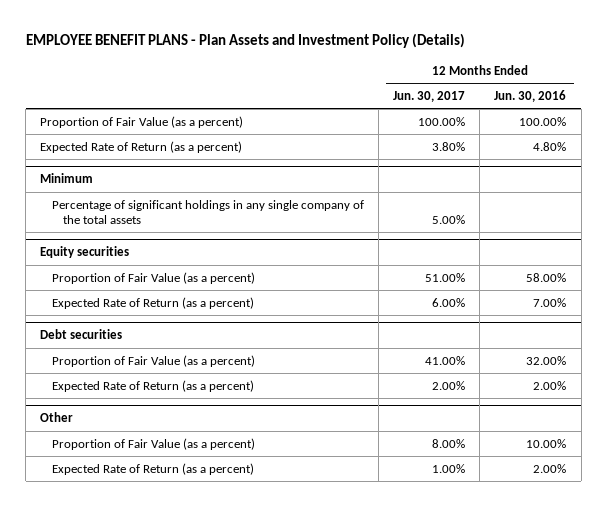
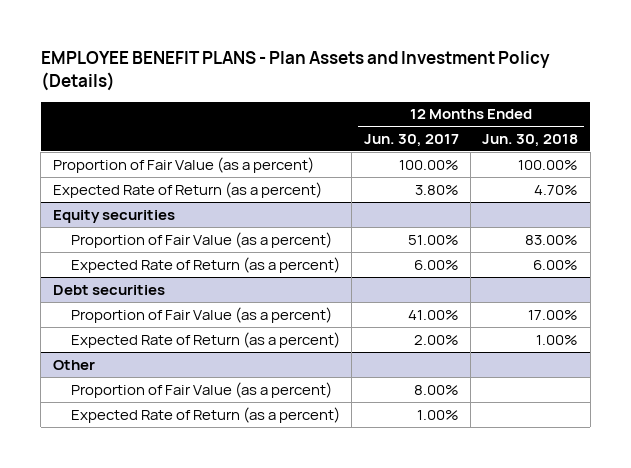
[494,89,567,102] Jun. 30, 2016 -> none
none -> [482,133,579,147] Jun. 30, 2018
[40,173,94,184] Minimum -> none
[51,199,364,224] Percentage of significant holdings in any single company of the total assets -> none

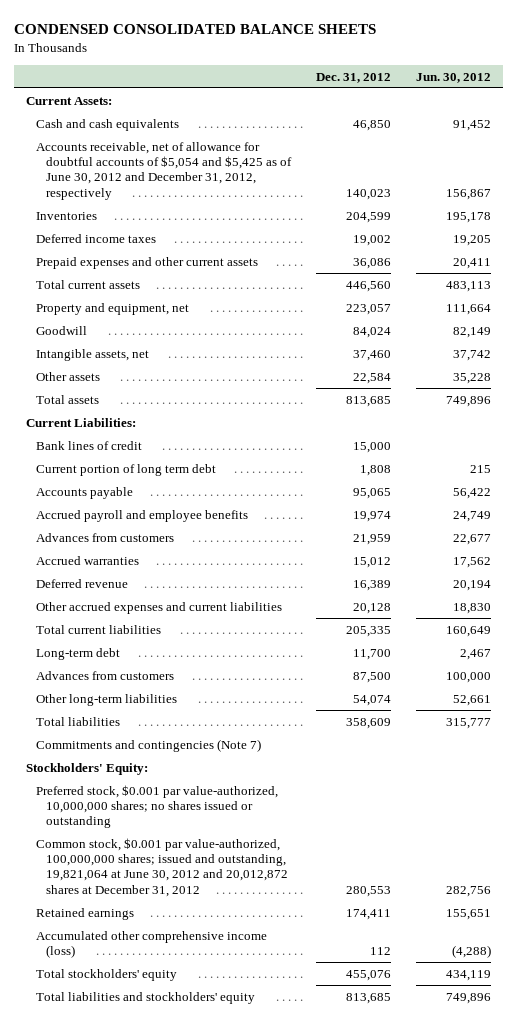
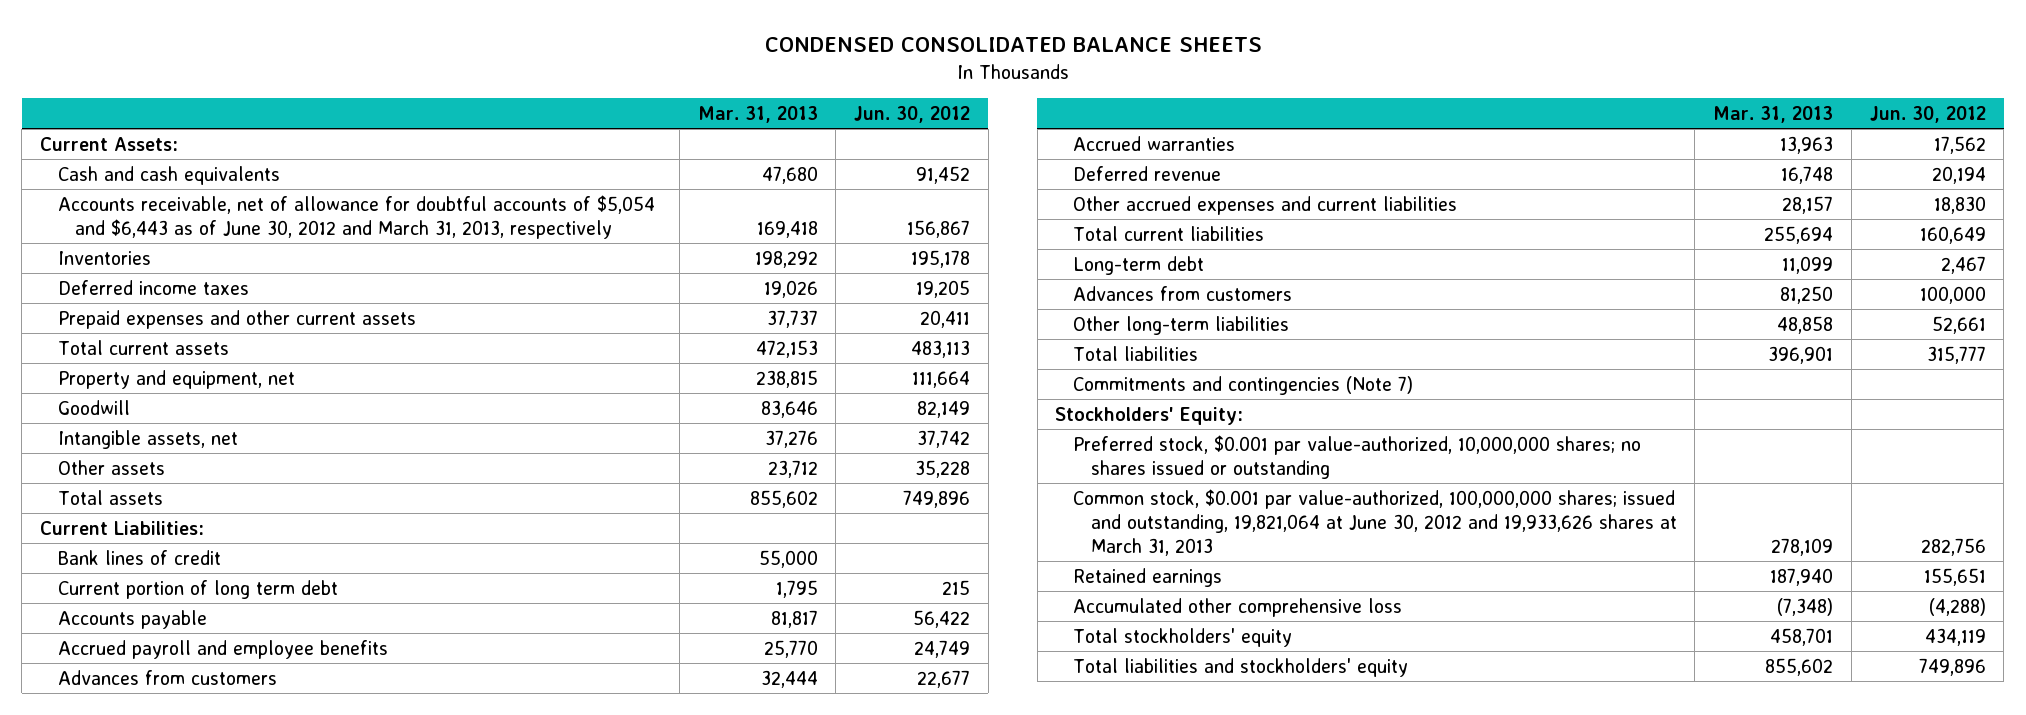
[315,72,391,83] Dec. 31, 2012 -> none
none -> [697,105,818,123] Mar. 31, 2013
[36,141,292,200] Accounts receivable, net of allowance for doubtful accounts of $5,054 and $5,425 as of June 30, 2012 and December 31, 2012, respectively -> [57,194,655,239] Accounts receivable, net of allowance for doubtful accounts of $5,054 and $6,443 as of June 30, 2012 and March 31, 2013, respectively
[36,837,288,897] Common stock, $0.001 par value-authorized, 100,000,000 shares; issued and outstanding, 19,821,064 at June 30, 2012 and 20,012,872 shares at December 31, 2012 -> [1073,488,1677,556] Common stock, $0.001 par value-authorized, 100,000,000 shares; issued and outstanding, 19,821,064 at June 30, 2012 and 19,933,626 shares at March 31, 2013
[36,930,268,958] Accumulated other comprehensive income (loss) -> [1073,597,1403,617] Accumulated other comprehensive loss

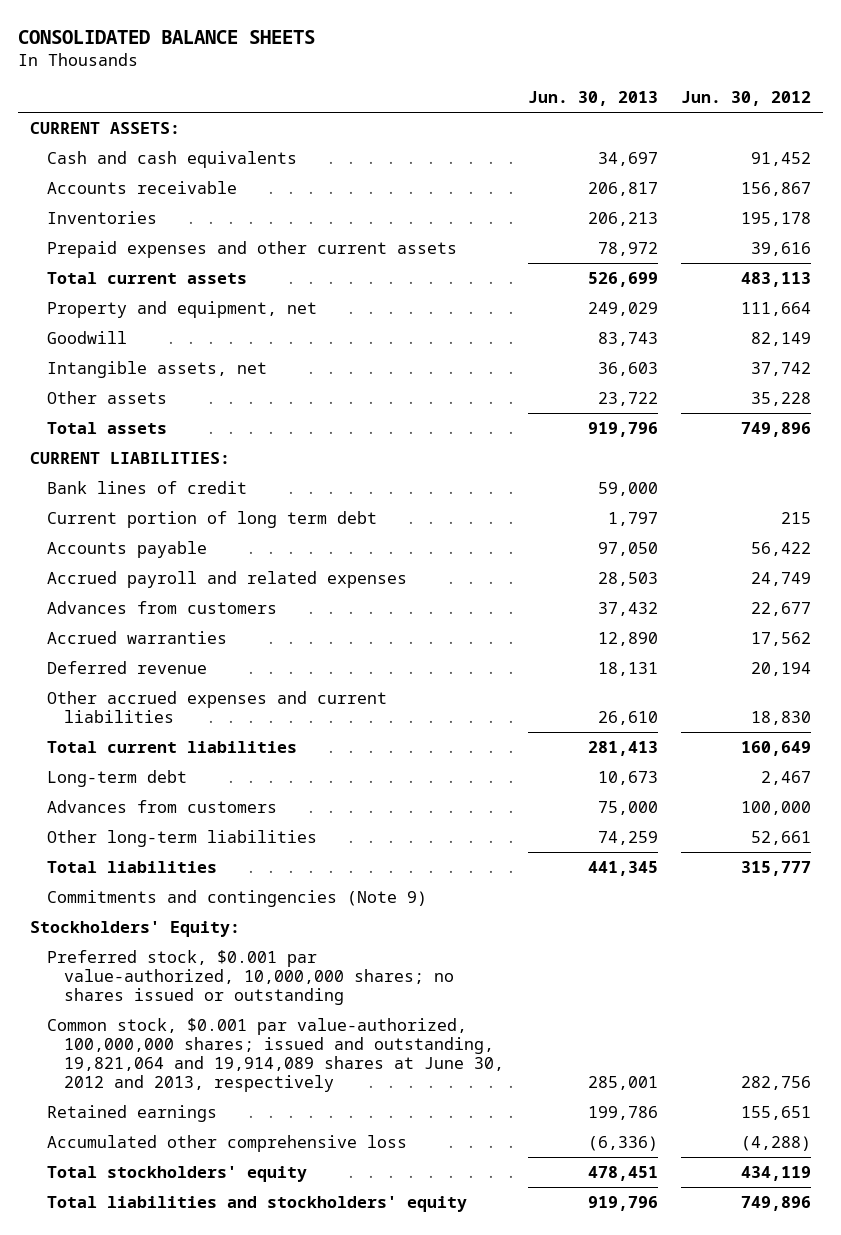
[764,37,1262,53] CONDENSED CONSOLIDATED BALANCE SHEETS -> [18,29,316,44] CONSOLIDATED BALANCE SHEETS
[697,105,818,123] Mar. 31, 2013 -> none
none -> [527,91,658,107] Jun. 30, 2013
[40,136,179,151] Current Assets: -> [30,121,181,134] CURRENT ASSETS:
[57,194,655,239] Accounts receivable, net of allowance for doubtful accounts of $5,054 and $6,443 as of June 30, 2012 and March 31, 2013, respectively -> [47,180,238,194] Accounts receivable
[57,279,249,295] Deferred income taxes -> none
[920,309,971,328] 20,411 -> [750,241,811,256] 39,616
[40,520,205,535] Current Liabilities: -> [30,451,231,464] CURRENT LIABILITIES:
[57,639,388,659] Accrued payroll and employee benefits -> [47,570,408,588] Accrued payroll and related expenses
[1073,375,1414,395] Commitments and contingencies (Note 7) -> [47,889,428,907] Commitments and contingencies (Note 9)
[1073,488,1677,556] Common stock, $0.001 par value-authorized, 100,000,000 shares; issued and outstanding, 19,821,064 at June 30, 2012 and 19,933,626 shares at March 31, 2013 -> [47,1017,505,1093] Common stock, $0.001 par value-authorized, 100,000,000 shares; issued and outstanding, 19,821,064 and 19,914,089 shares at June 30, 2012 and 2013, respectively

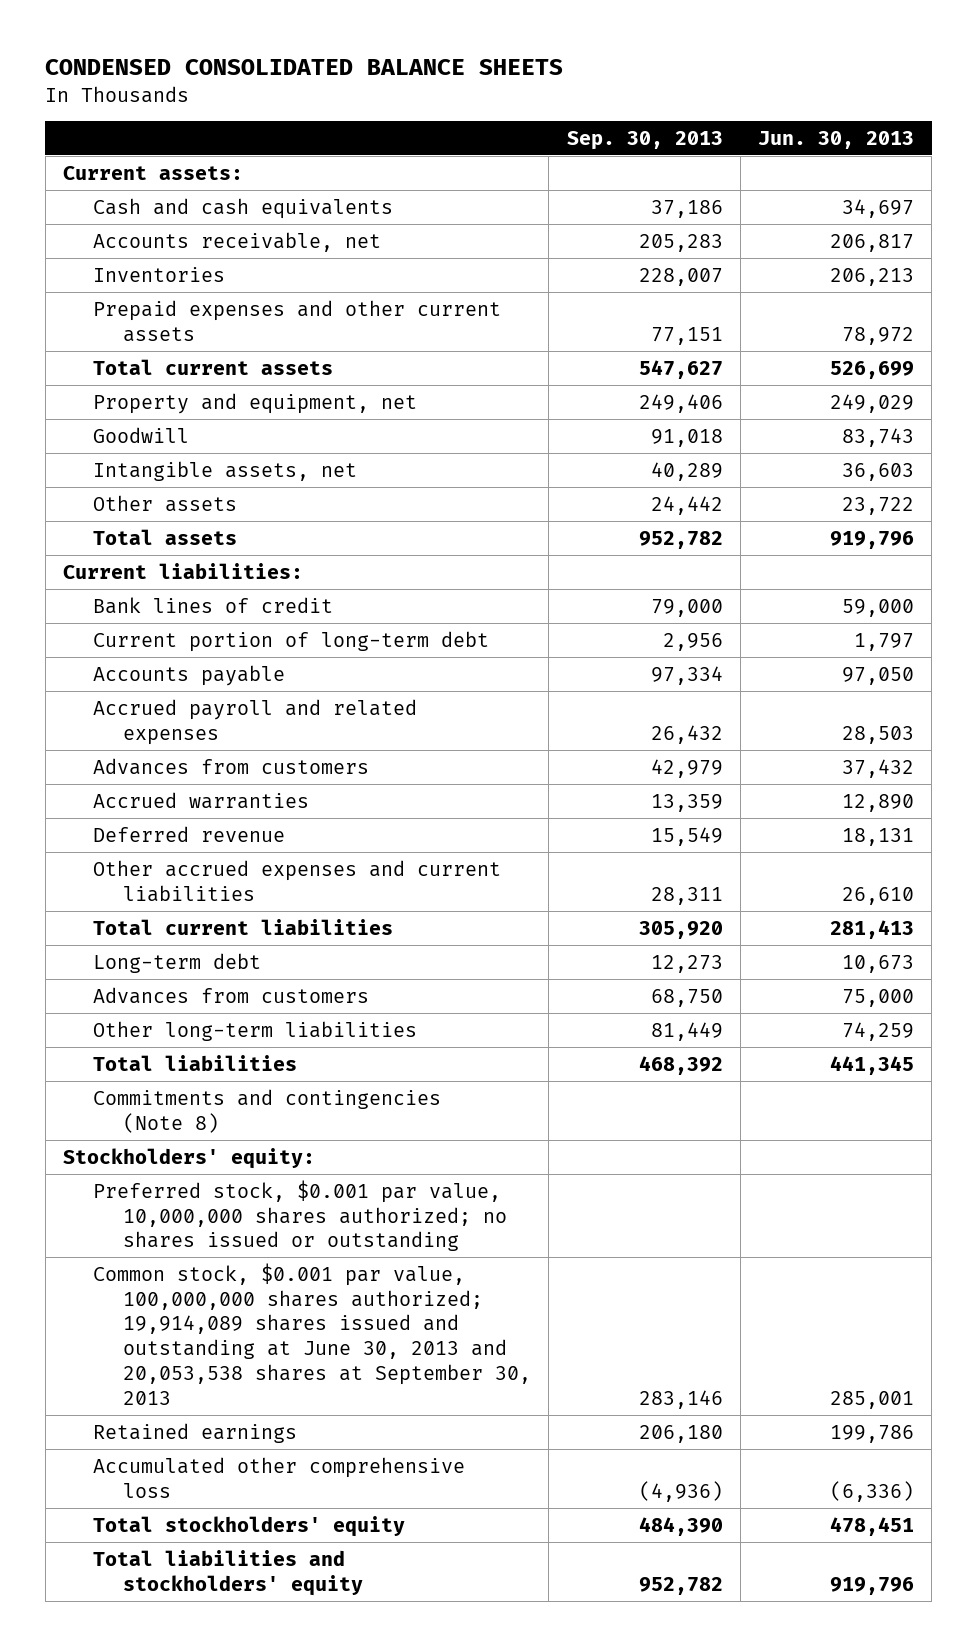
[18,29,316,44] CONSOLIDATED BALANCE SHEETS -> [45,59,564,76] CONDENSED CONSOLIDATED BALANCE SHEETS
[680,91,811,107] Jun. 30, 2012 -> none
none -> [566,130,723,150] Sep. 30, 2013
[30,121,181,134] CURRENT ASSETS: -> [62,165,243,180] Current assets:
[47,180,238,194] Accounts receivable -> [92,231,381,252] Accounts receivable, net
[30,451,231,464] CURRENT LIABILITIES: -> [62,562,303,579] Current liabilities:
[47,510,378,528] Current portion of long term debt -> [92,630,489,652] Current portion of long-term debt
[47,889,428,907] Commitments and contingencies (Note 9) -> [92,1088,441,1133] Commitments and contingencies (Note 8)
[30,920,241,937] Stockholders' Equity: -> [62,1147,315,1169] Stockholders' equity:
[47,949,455,1005] Preferred stock, $0.001 par value-authorized, 10,000,000 shares; no shares issued or outstanding -> [92,1179,508,1252] Preferred stock, $0.001 par value, 10,000,000 shares authorized; no shares issued or outstanding
[47,1017,505,1093] Common stock, $0.001 par value-authorized, 100,000,000 shares; issued and outstanding, 19,821,064 and 19,914,089 shares at June 30, 2012 and 2013, respectively -> [92,1262,532,1405] Common stock, $0.001 par value, 100,000,000 shares authorized; 19,914,089 shares issued and outstanding at June 30, 2013 and 20,053,538 shares at September 30, 2013

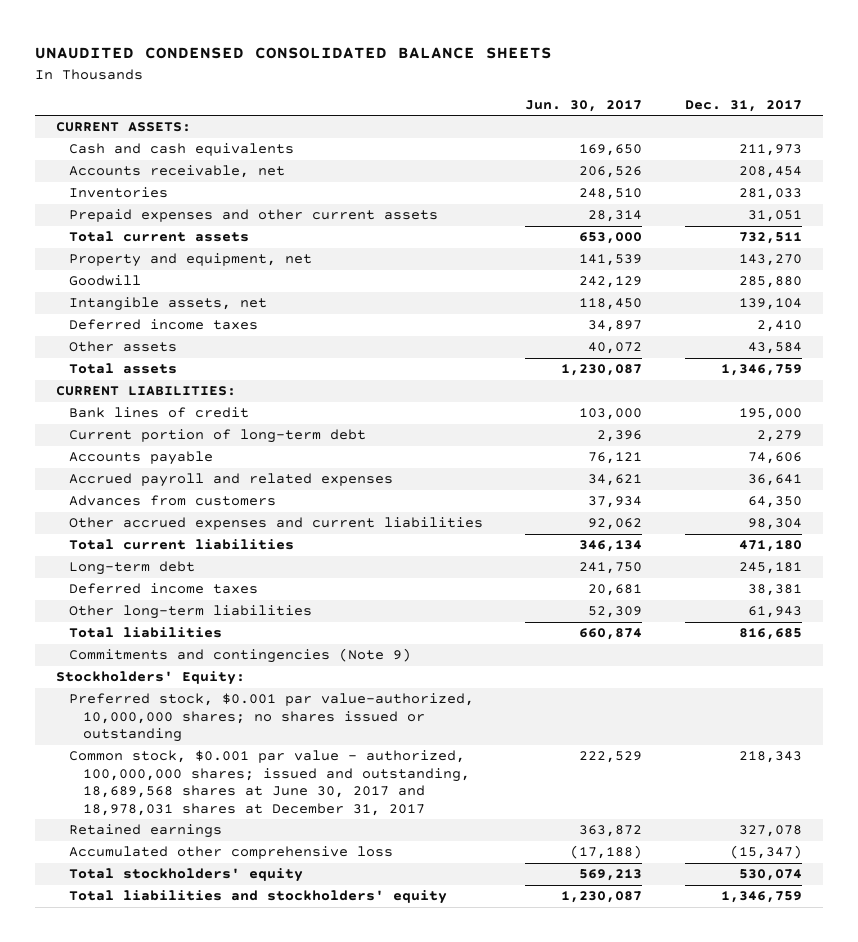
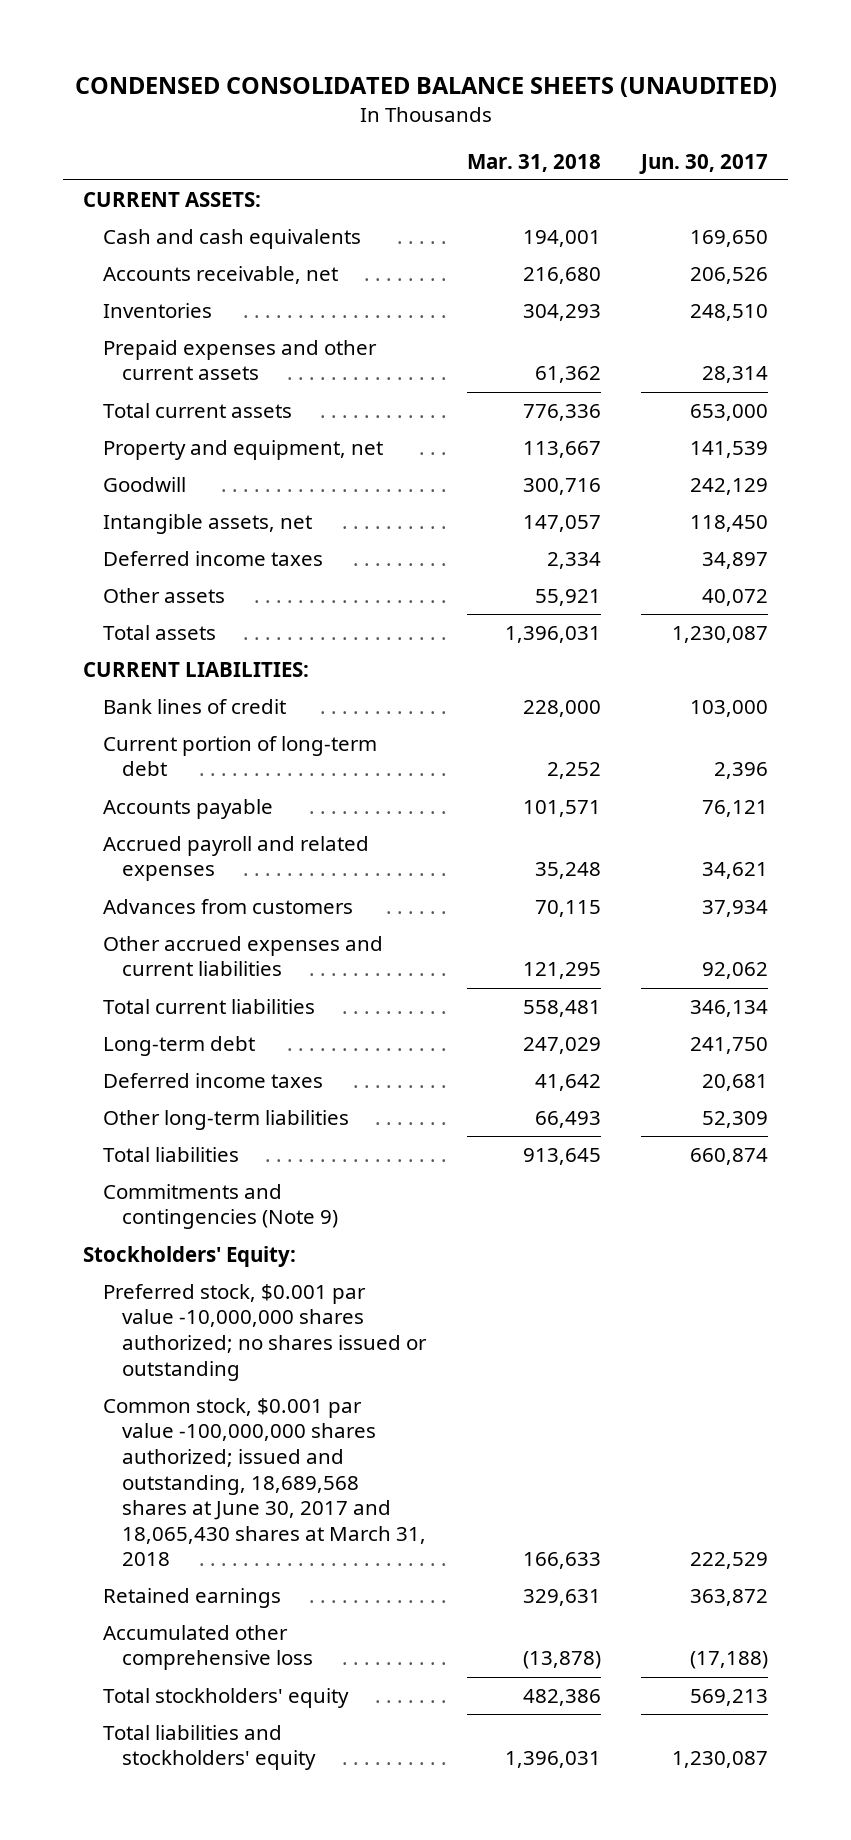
[35,47,553,60] UNAUDITED CONDENSED CONSOLIDATED BALANCE SHEETS -> [74,77,777,98] CONDENSED CONSOLIDATED BALANCE SHEETS (UNAUDITED)
[684,100,802,113] Dec. 31, 2017 -> none
none -> [466,153,601,172] Mar. 31, 2018
[69,693,475,743] Preferred stock, $0.001 par value-authorized, 10,000,000 shares; no shares issued or outstanding -> [102,1283,428,1381] Preferred stock, $0.001 par value -10,000,000 shares authorized; no shares issued or outstanding
[69,750,470,817] Common stock, $0.001 par value - authorized, 100,000,000 shares; issued and outstanding, 18,689,568 shares at June 30, 2017 and 18,978,031 shares at December 31, 2017 -> [102,1397,427,1567] Common stock, $0.001 par value -100,000,000 shares authorized; issued and outstanding, 18,689,568 shares at June 30, 2017 and 18,065,430 shares at March 31, 2018

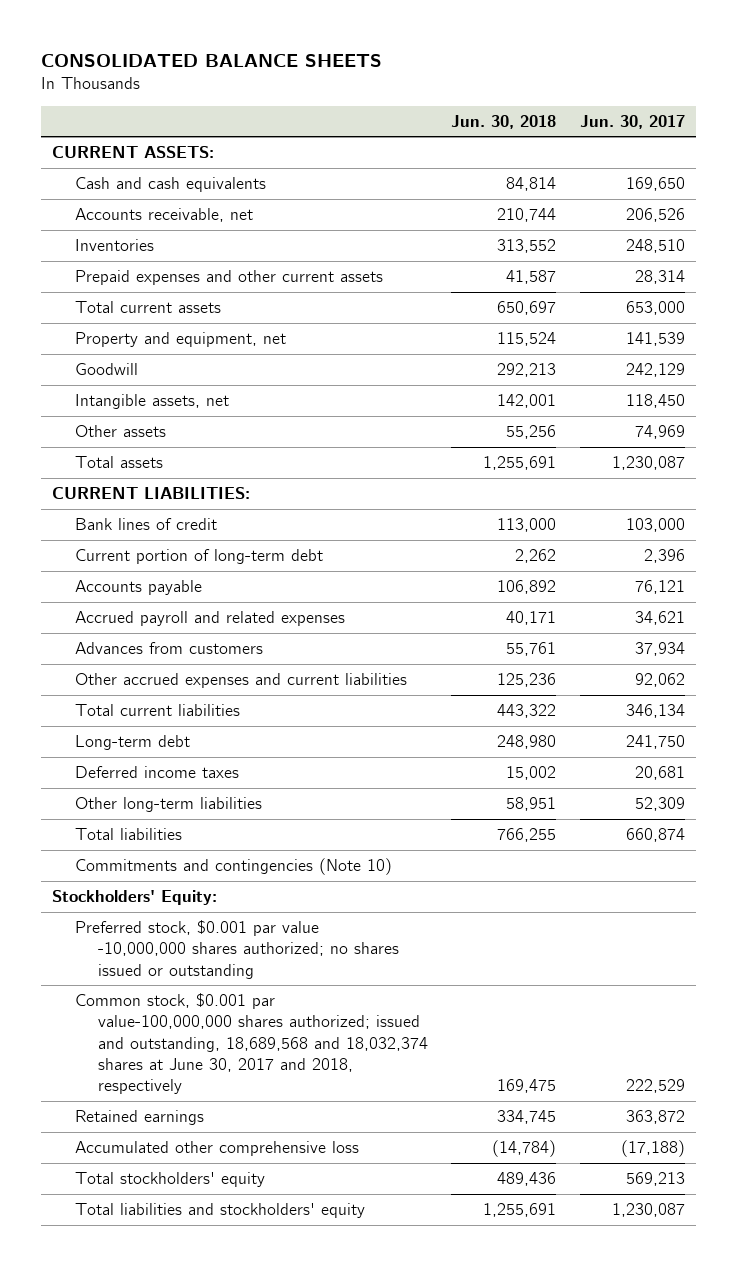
[74,77,777,98] CONDENSED CONSOLIDATED BALANCE SHEETS (UNAUDITED) -> [40,53,382,67] CONSOLIDATED BALANCE SHEETS
[466,153,601,172] Mar. 31, 2018 -> none
none -> [451,114,557,129] Jun. 30, 2018
[102,550,323,566] Deferred income taxes -> none
[702,588,769,606] 40,072 -> [634,425,685,440] 74,969
[102,1183,339,1230] Commitments and contingencies (Note 9) -> [75,858,393,876] Commitments and contingencies (Note 10)
[102,1397,427,1567] Common stock, $0.001 par value -100,000,000 shares authorized; issued and outstanding, 18,689,568 shares at June 30, 2017 and 18,065,430 shares at March 31, 2018 -> [75,993,428,1095] Common stock, $0.001 par value-100,000,000 shares authorized; issued and outstanding, 18,689,568 and 18,032,374 shares at June 30, 2017 and 2018, respectively

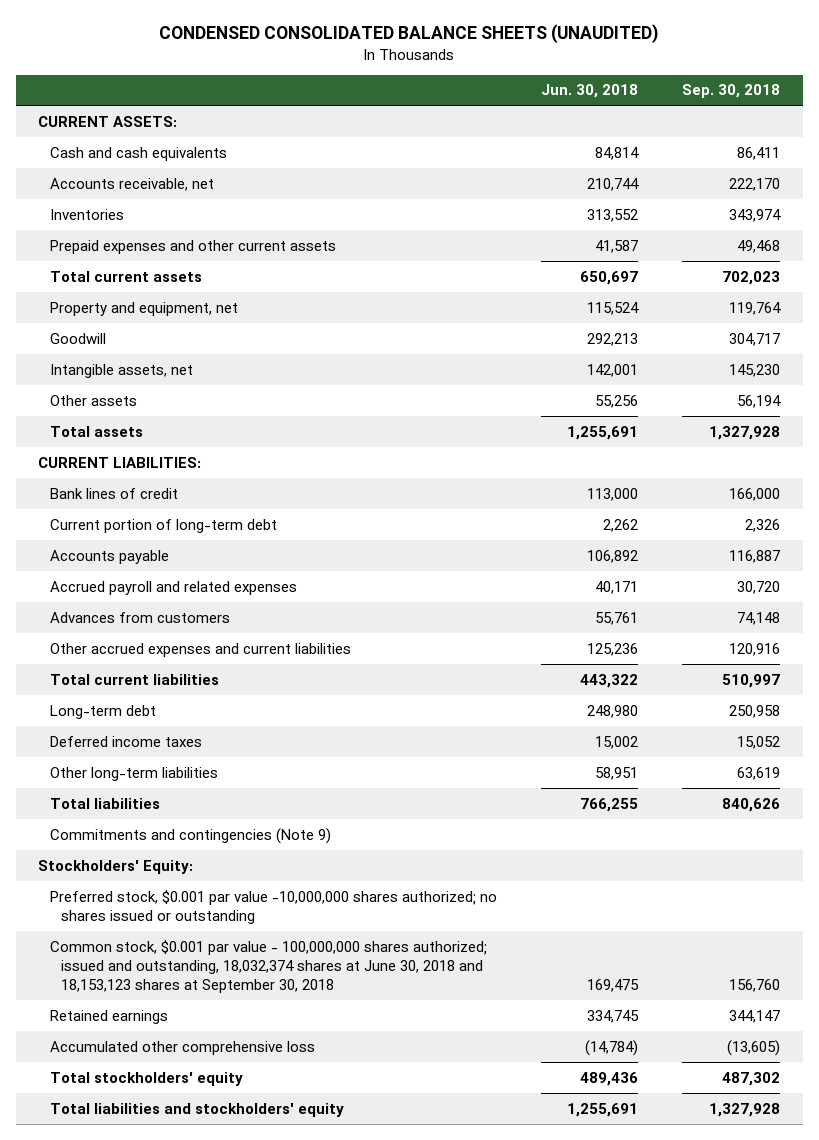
[40,53,382,67] CONSOLIDATED BALANCE SHEETS -> [159,24,660,44] CONDENSED CONSOLIDATED BALANCE SHEETS (UNAUDITED)
[579,114,685,129] Jun. 30, 2017 -> none
none -> [682,84,781,99] Sep. 30, 2018
[75,858,393,876] Commitments and contingencies (Note 10) -> [49,827,331,844] Commitments and contingencies (Note 9)
[75,993,428,1095] Common stock, $0.001 par value-100,000,000 shares authorized; issued and outstanding, 18,689,568 and 18,032,374 shares at June 30, 2017 and 2018, respectively -> [49,939,487,993] Common stock, $0.001 par value - 100,000,000 shares authorized; issued and outstanding, 18,032,374 shares at June 30, 2018 and 18,153,123 shares at September 30, 2018

